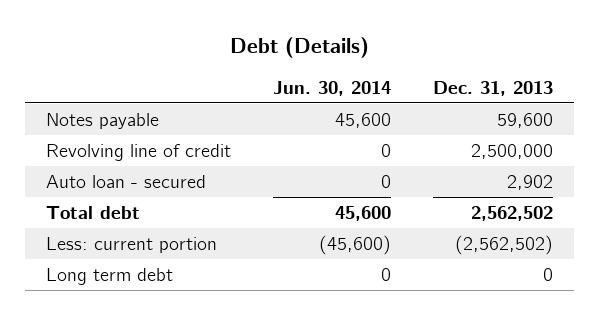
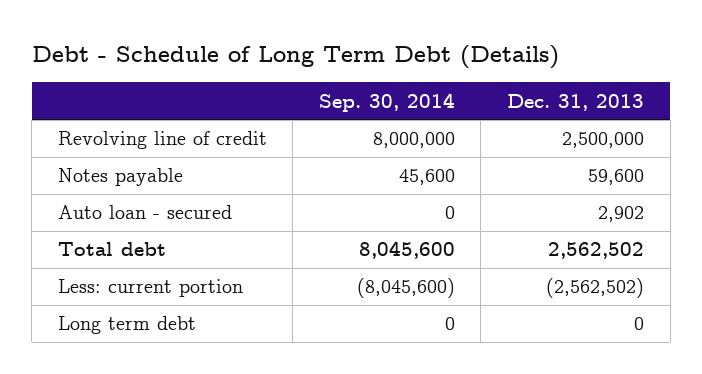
[229,37,369,59] Debt (Details) -> [31,45,559,70] Debt - Schedule of Long Term Debt (Details)
[273,80,392,96] Jun. 30, 2014 -> none
none -> [318,92,455,112] Sep. 30, 2014
[45,112,159,129] Notes payable -> [57,168,183,187] Notes payable

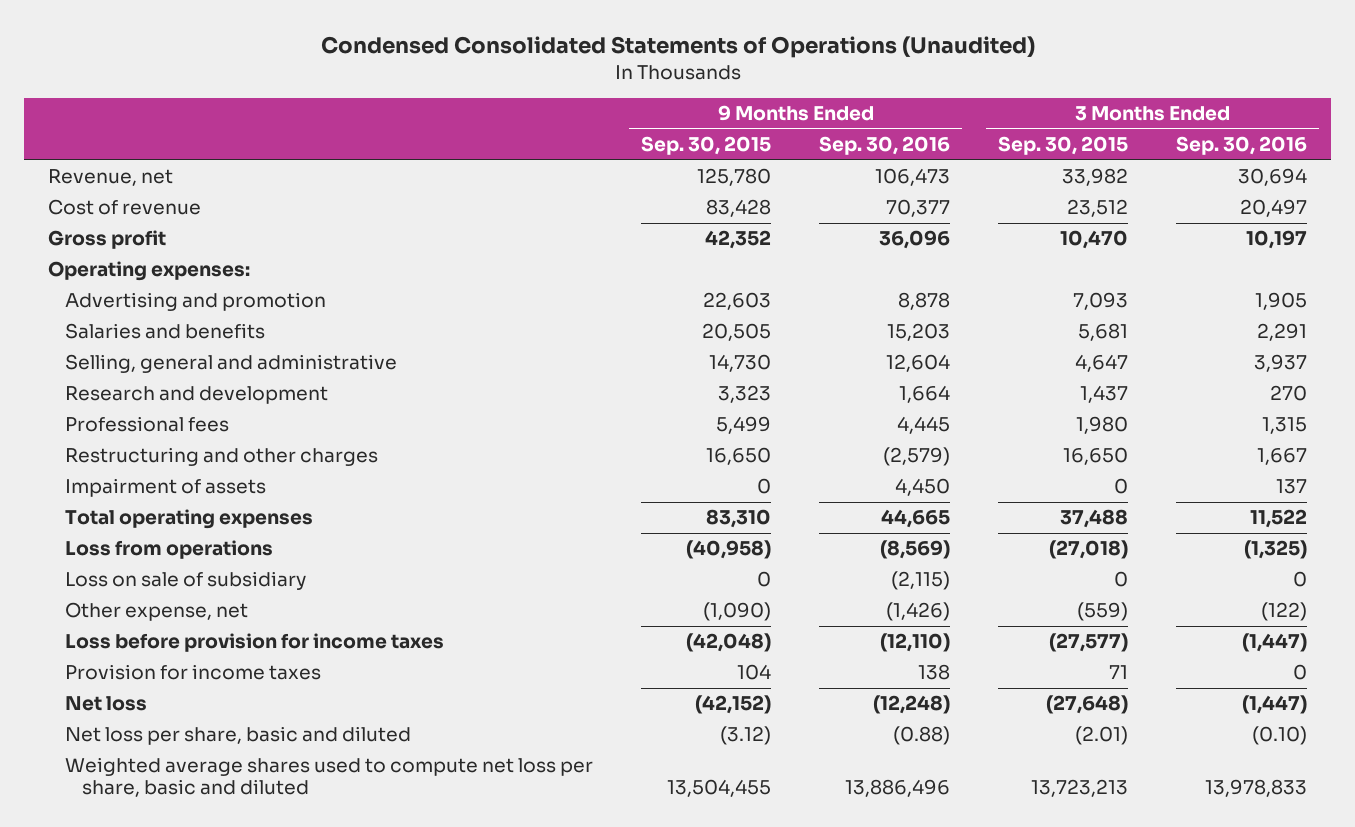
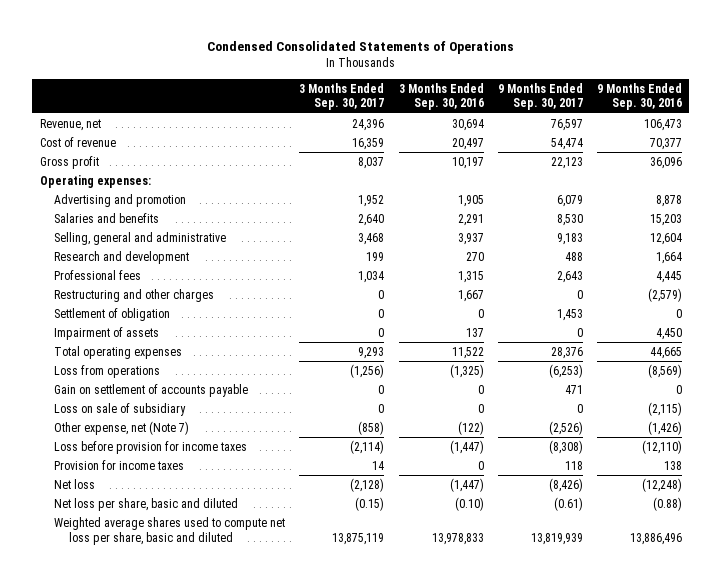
[320,36,1035,59] Condensed Consolidated Statements of Operations (Unaudited) -> [206,40,514,54] Condensed Consolidated Statements of Operations
[641,136,772,156] Sep. 30, 2015 -> none
[998,136,1129,156] Sep. 30, 2015 -> none
none -> [299,82,385,111] 3 Months Ended Sep. 30, 2017
none -> [497,82,583,111] 9 Months Ended Sep. 30, 2017
none -> [54,307,171,321] Settlement of obligation
none -> [54,383,249,397] Gain on settlement of accounts payable
[65,602,249,622] Other expense, net -> [54,420,190,435] Other expense, net (Note 7)

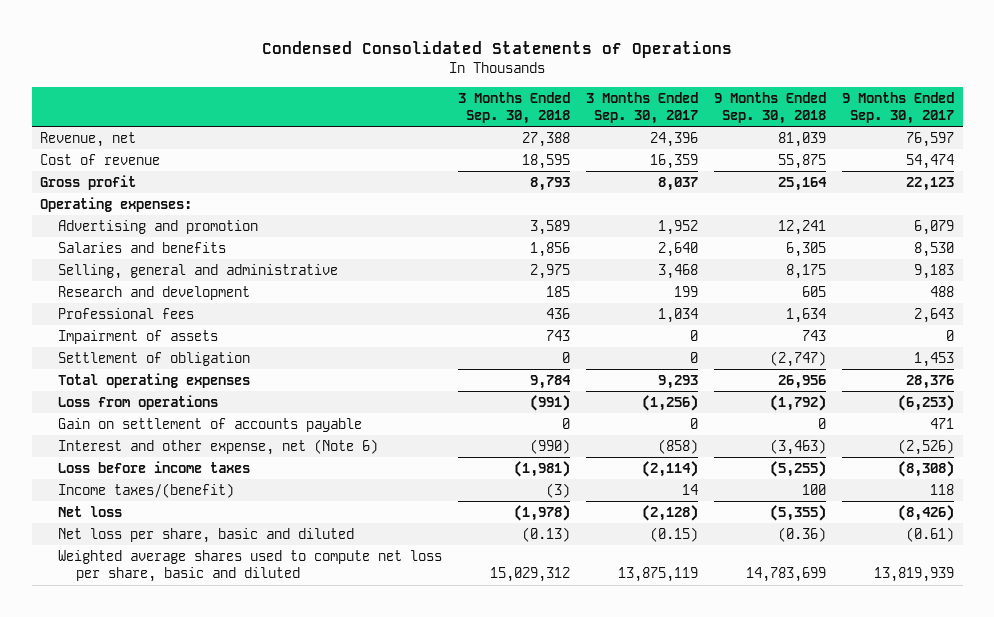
[398,82,484,111] 3 Months Ended Sep. 30, 2016 -> none
[597,82,683,111] 9 Months Ended Sep. 30, 2016 -> none
none -> [458,91,571,125] 3 Months Ended Sep. 30, 2018
none -> [714,91,827,125] 9 Months Ended Sep. 30, 2018
[54,288,215,302] Restructuring and other charges -> none
[54,307,171,321] Settlement of obligation -> [58,352,251,367] Settlement of obligation
[54,402,187,416] Loss on sale of subsidiary -> none
[54,420,190,435] Other expense, net (Note 7) -> [58,439,379,456] Interest and other expense, net (Note 6)
[54,440,248,454] Loss before provision for income taxes -> [58,461,251,474] Loss before income taxes
[54,459,185,470] Provision for income taxes -> [58,483,235,499] Income taxes/(benefit)

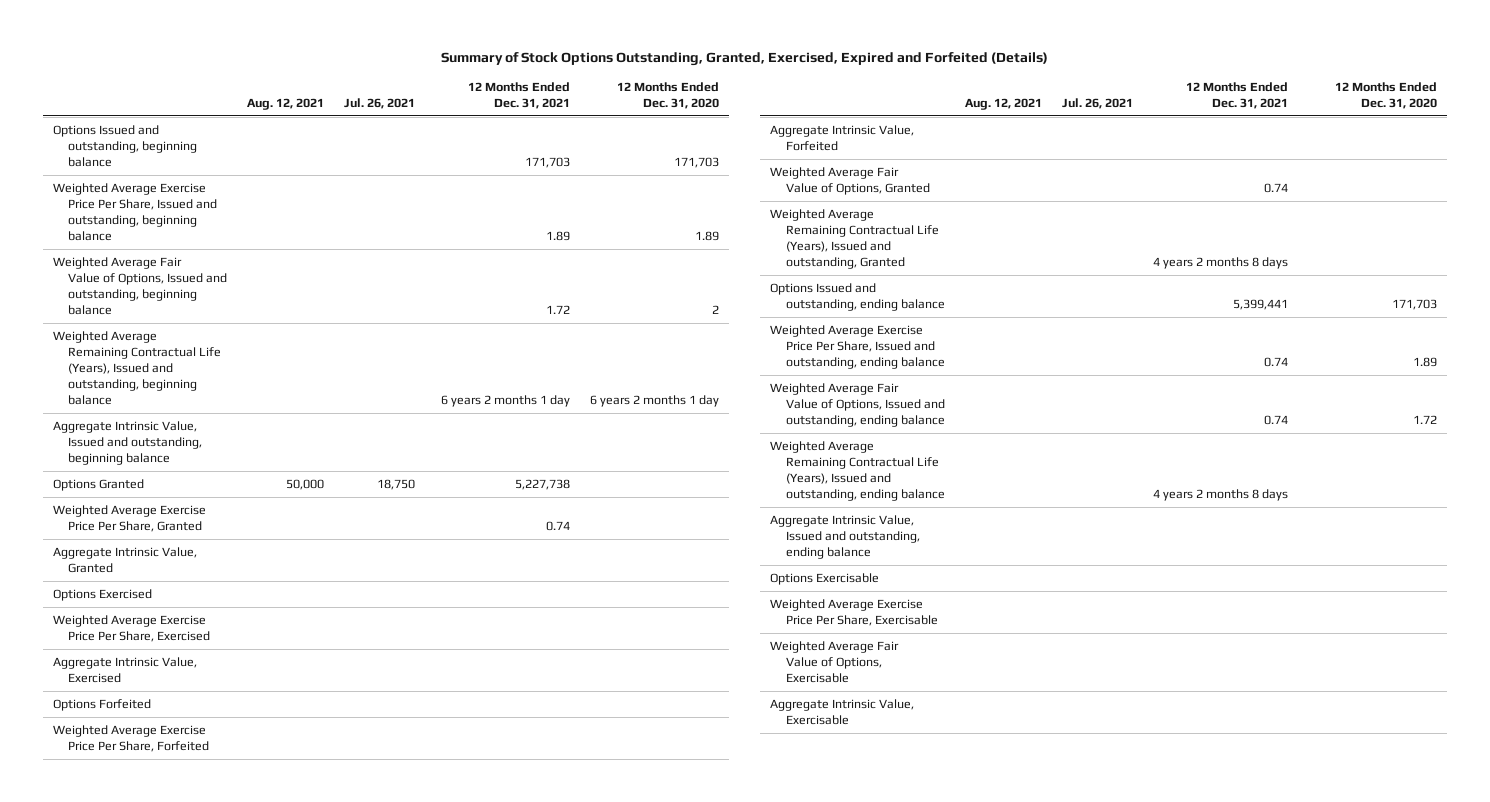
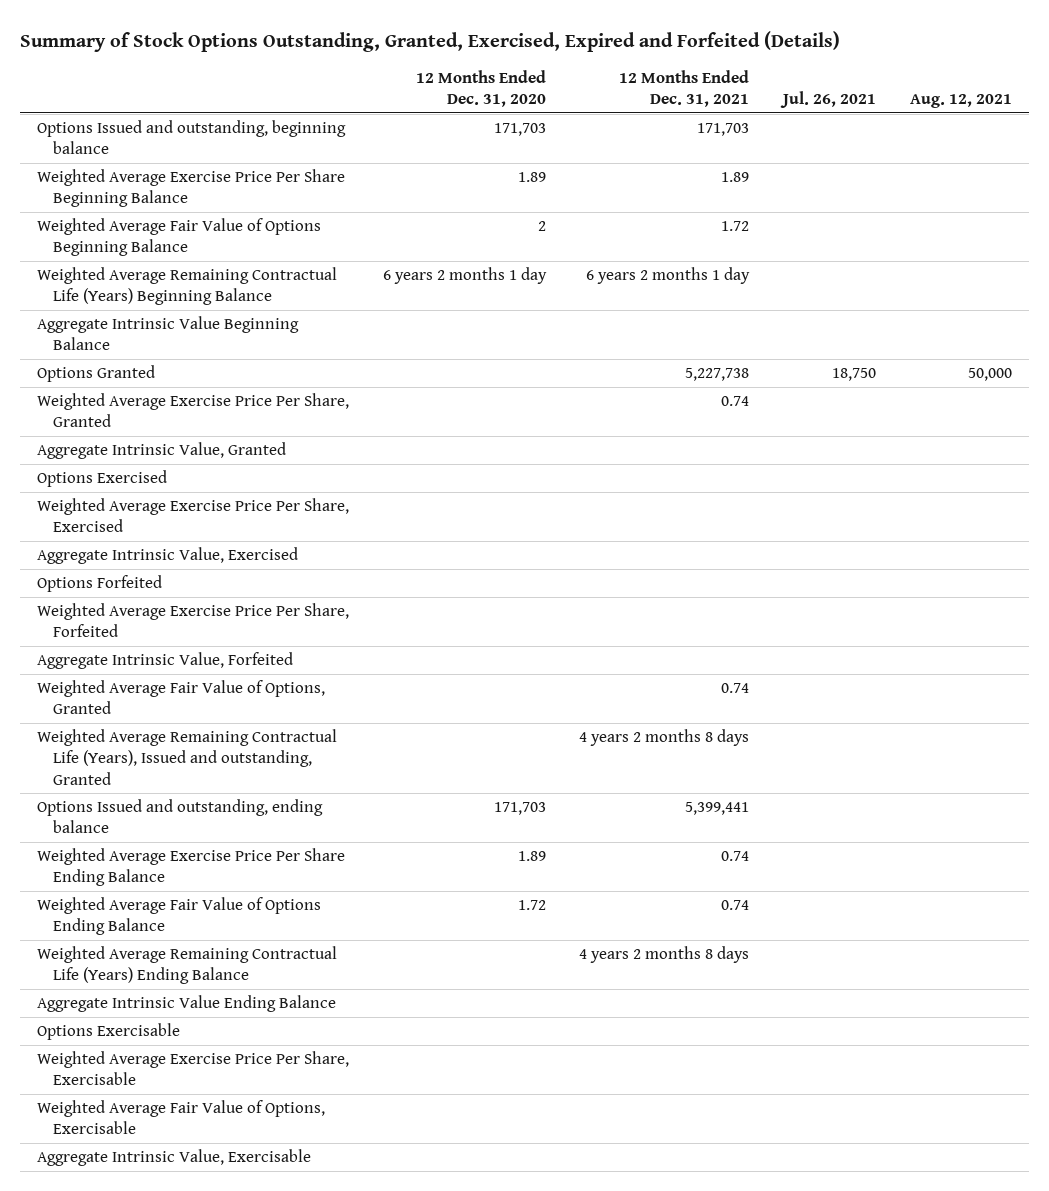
[52,182,218,241] Weighted Average Exercise Price Per Share, Issued and outstanding, beginning balance -> [36,169,345,208] Weighted Average Exercise Price Per Share Beginning Balance
[52,256,228,315] Weighted Average Fair Value of Options, Issued and outstanding, beginning balance -> [36,218,321,257] Weighted Average Fair Value of Options Beginning Balance
[52,330,222,405] Weighted Average Remaining Contractual Life (Years), Issued and outstanding, beginning balance -> [36,267,337,306] Weighted Average Remaining Contractual Life (Years) Beginning Balance
[52,420,203,465] Aggregate Intrinsic Value, Issued and outstanding, beginning balance -> [36,316,299,351] Aggregate Intrinsic Value Beginning Balance
[770,324,945,369] Weighted Average Exercise Price Per Share, Issued and outstanding, ending balance -> [36,848,345,887] Weighted Average Exercise Price Per Share Ending Balance
[770,382,945,427] Weighted Average Fair Value of Options, Issued and outstanding, ending balance -> [36,897,321,936] Weighted Average Fair Value of Options Ending Balance
[770,440,945,501] Weighted Average Remaining Contractual Life (Years), Issued and outstanding, ending balance -> [36,946,337,985] Weighted Average Remaining Contractual Life (Years) Ending Balance
[770,514,920,559] Aggregate Intrinsic Value, Issued and outstanding, ending balance -> [36,995,336,1013] Aggregate Intrinsic Value Ending Balance

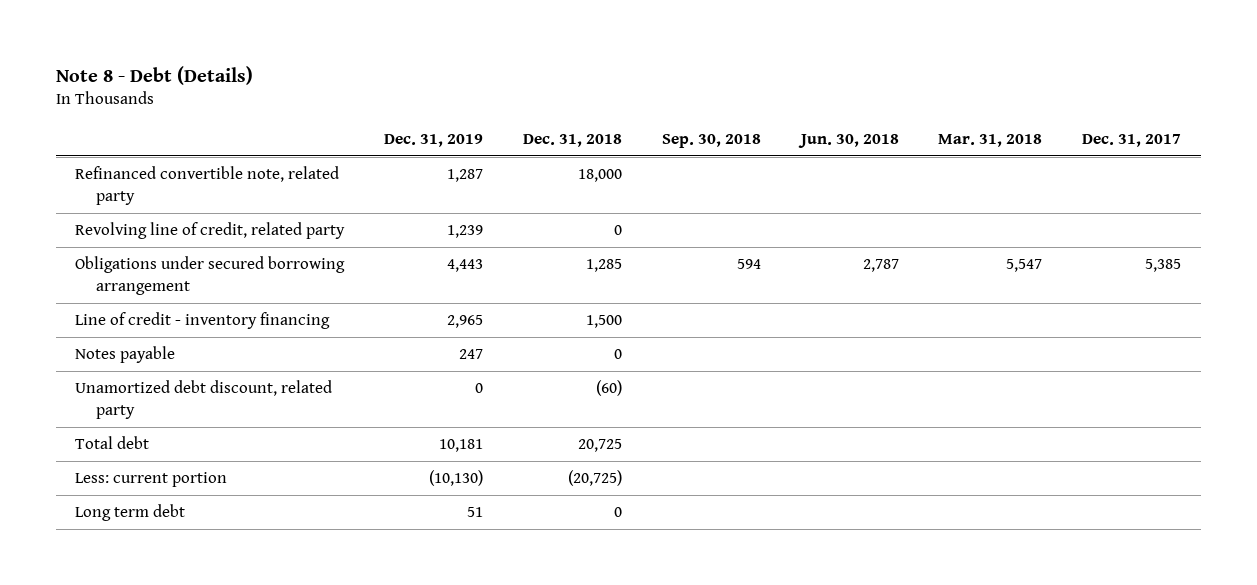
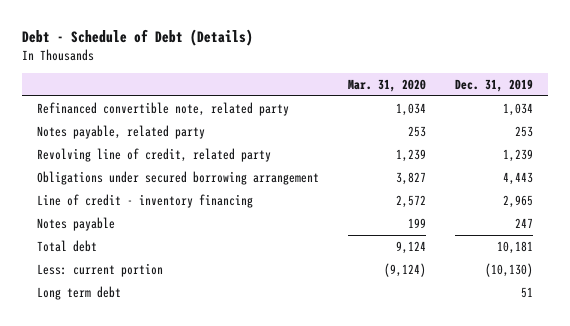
[55,65,253,85] Note 8 - Debt (Details) -> [22,29,254,47] Debt - Schedule of Debt (Details)
[523,133,623,147] Dec. 31, 2018 -> none
[661,133,761,148] Sep. 30, 2018 -> none
[797,133,899,148] Jun. 30, 2018 -> none
[938,133,1043,147] Mar. 31, 2018 -> none
[1082,133,1182,147] Dec. 31, 2017 -> none
none -> [348,78,427,92] Mar. 31, 2020
[447,169,484,183] 1,287 -> [503,103,534,117] 1,034
none -> [36,125,205,140] Notes payable, related party
[75,380,333,419] Unamortized debt discount, related party -> none

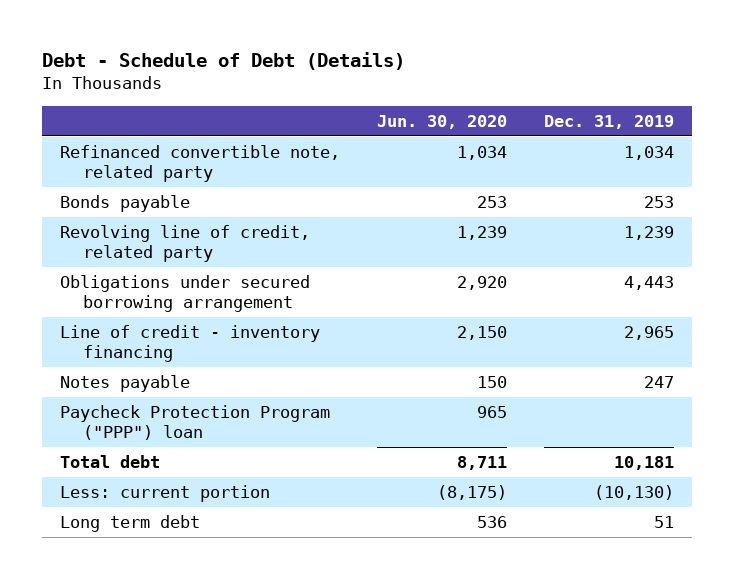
[348,78,427,92] Mar. 31, 2020 -> none
none -> [376,114,507,129] Jun. 30, 2020
[36,125,205,140] Notes payable, related party -> [59,194,190,212] Bonds payable
none -> [59,404,330,440] Paycheck Protection Program ("PPP") loan

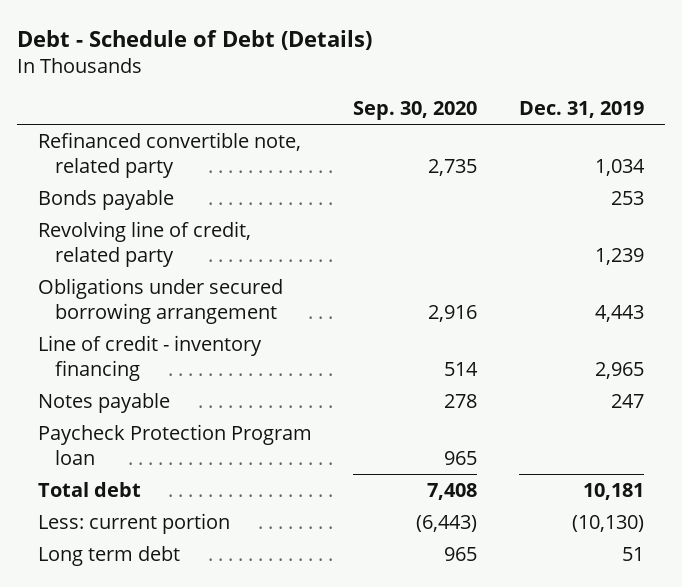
[376,114,507,129] Jun. 30, 2020 -> none
none -> [353,101,478,121] Sep. 30, 2020
[59,404,330,440] Paycheck Protection Program ("PPP") loan -> [37,423,312,465] Paycheck Protection Program loan

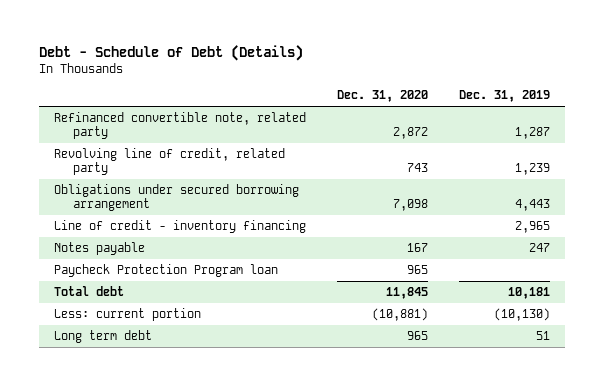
[353,101,478,121] Sep. 30, 2020 -> none
none -> [337,90,429,103] Dec. 31, 2020
[37,189,174,210] Bonds payable -> none
[594,158,645,176] 1,034 -> [515,126,551,139] 1,287

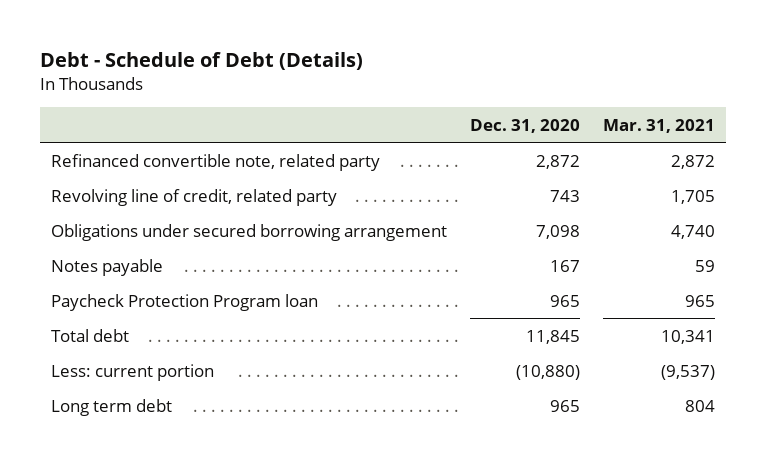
[459,90,551,103] Dec. 31, 2019 -> none
none -> [602,118,715,133] Mar. 31, 2021
[54,220,307,234] Line of credit - inventory financing -> none
[372,308,429,322] (10,881) -> [516,364,581,380] (10,880)

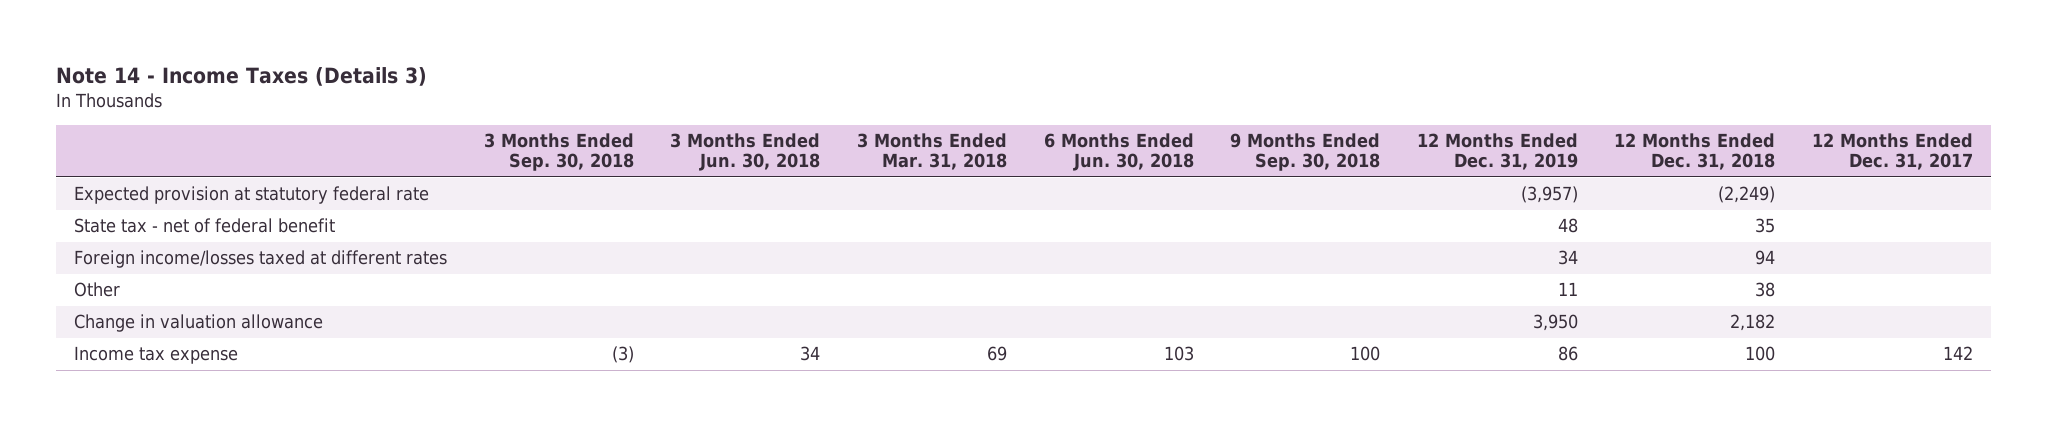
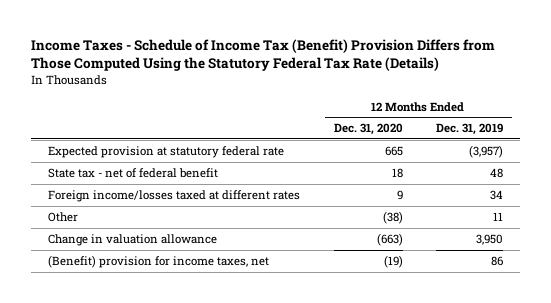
[55,67,427,87] Note 14 - Income Taxes (Details 3) -> [31,38,496,71] Income Taxes - Schedule of Income Tax (Benefit) Provision Differs from Those Computed Using the Statutory Federal Tax Rate (Details)
[483,132,634,172] 3 Months Ended Sep. 30, 2018 -> none
[670,132,821,172] 3 Months Ended Jun. 30, 2018 -> none
[857,132,1008,171] 3 Months Ended Mar. 31, 2018 -> none
[1043,132,1194,172] 6 Months Ended Jun. 30, 2018 -> none
[1230,132,1381,172] 9 Months Ended Sep. 30, 2018 -> none
[1614,132,1776,171] 12 Months Ended Dec. 31, 2018 -> none
[1812,132,1974,171] 12 Months Ended Dec. 31, 2017 -> none
none -> [333,123,403,136] Dec. 31, 2020
[74,346,239,365] Income tax expense -> [48,255,270,269] (Benefit) provision for income taxes, net

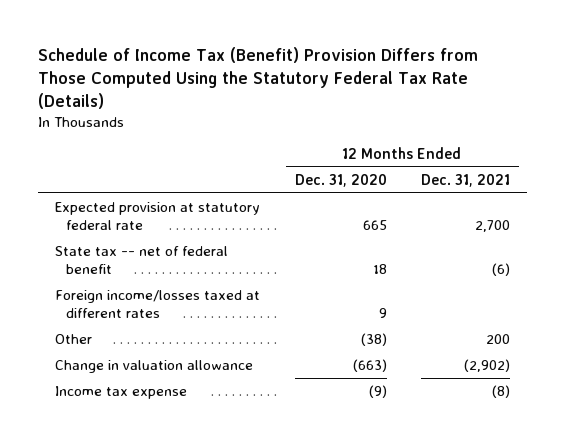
[31,38,496,71] Income Taxes - Schedule of Income Tax (Benefit) Provision Differs from Those Computed Using the Statutory Federal Tax Rate (Details) -> [37,46,478,109] Schedule of Income Tax (Benefit) Provision Differs from Those Computed Using the Statutory Federal Tax Rate (Details)
[436,123,504,136] Dec. 31, 2019 -> none
none -> [421,173,511,187] Dec. 31, 2021
[48,168,219,179] State tax - net of federal benefit -> [55,245,229,275] State tax -- net of federal benefit
[48,255,270,269] (Benefit) provision for income taxes, net -> none
none -> [55,385,188,399] Income tax expense

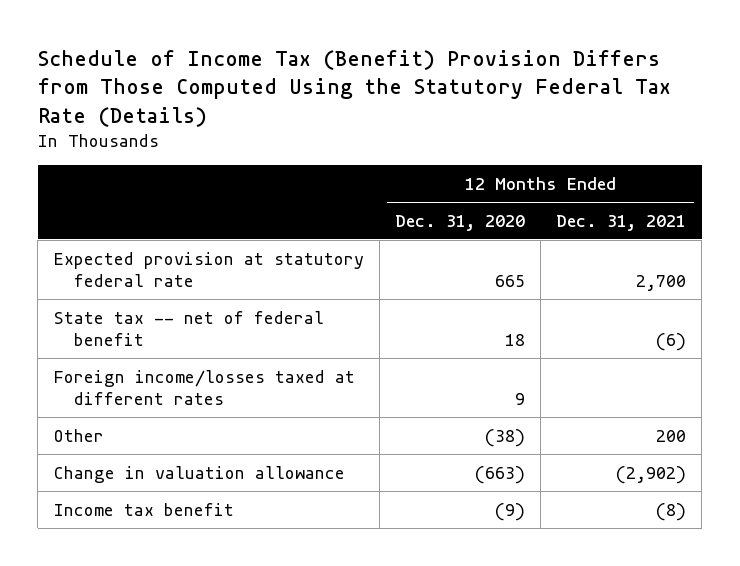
[55,385,188,399] Income tax expense -> [53,502,234,516] Income tax benefit

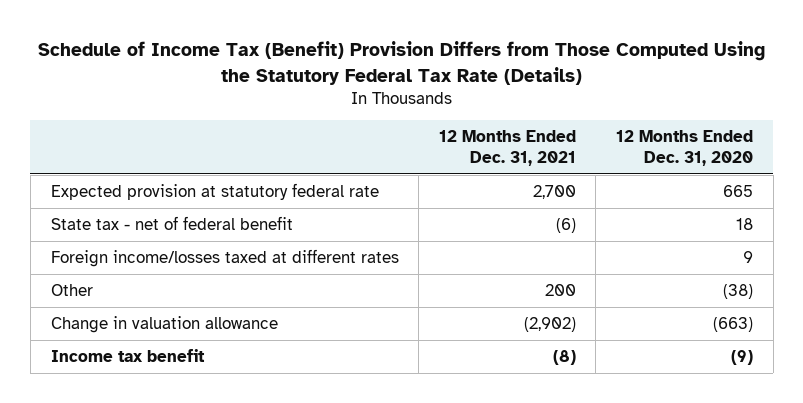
[53,310,324,347] State tax -- net of federal benefit -> [50,216,293,231] State tax - net of federal benefit

